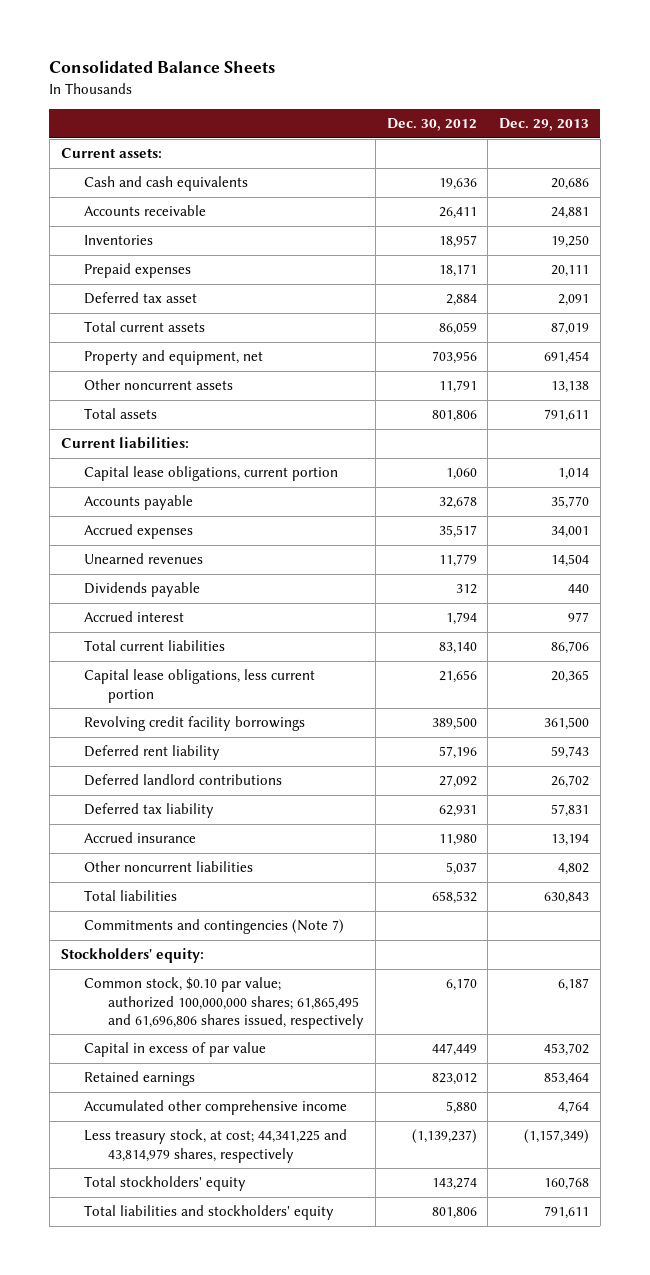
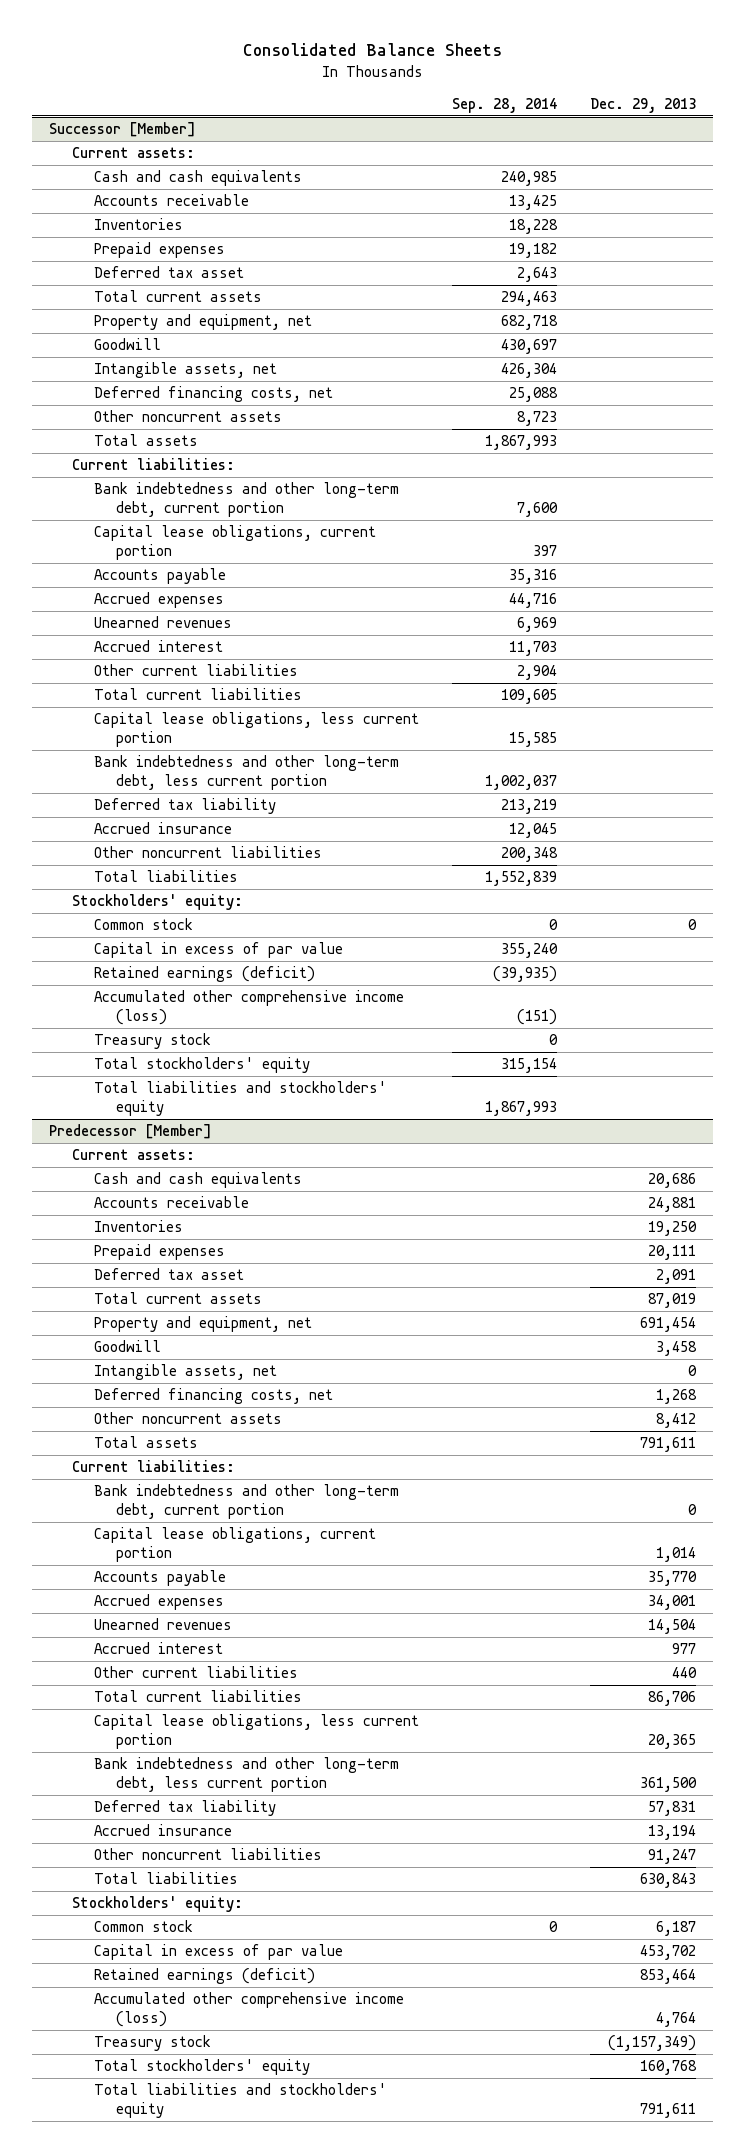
[386,118,477,132] Dec. 30, 2012 -> none
none -> [452,97,558,113] Sep. 28, 2014
none -> [49,122,197,138] Successor [Member]
none -> [71,147,195,159] Current assets:
none -> [93,170,302,187] Cash and cash equivalents
none -> [93,194,249,207] Accounts receivable
none -> [93,218,183,231] Inventories
none -> [93,242,225,259] Prepaid expenses
none -> [93,266,244,279] Deferred tax asset
none -> [93,290,262,303] Total current assets
none -> [93,314,312,331] Property and equipment, net
none -> [93,338,161,351] Goodwill
none -> [93,362,277,379] Intangible assets, net
none -> [93,386,333,403] Deferred financing costs, net
none -> [93,410,282,423] Other noncurrent assets
none -> [93,434,198,447] Total assets
none -> [71,458,235,471] Current liabilities:
none -> [93,482,399,518] Bank indebtedness and other long-term debt, current portion
none -> [93,525,376,561] Capital lease obligations, current portion
none -> [93,568,226,585] Accounts payable
none -> [93,592,224,609] Accrued expenses
none -> [93,616,232,629] Unearned revenues
none -> [93,640,223,653] Accrued interest
none -> [93,664,298,677] Other current liabilities
none -> [93,688,302,701] Total current liabilities
none -> [93,712,419,748] Capital lease obligations, less current portion
none -> [93,755,399,791] Bank indebtedness and other long-term debt, less current portion
none -> [93,798,276,815] Deferred tax liability
none -> [93,822,232,835] Accrued insurance
none -> [93,846,322,859] Other noncurrent liabilities
none -> [93,870,238,883] Total liabilities
none -> [71,894,243,911] Stockholders' equity:
none -> [93,918,193,931] Common stock
none -> [93,942,343,959] Capital in excess of par value
none -> [93,966,315,983] Retained earnings (deficit)
none -> [93,990,404,1026] Accumulated other comprehensive income (loss)
none -> [93,1033,211,1050] Treasury stock
none -> [93,1057,310,1074] Total stockholders' equity
none -> [93,1081,387,1117] Total liabilities and stockholders' equity
none -> [49,1124,213,1140] Predecessor [Member]
none -> [93,1340,161,1353] Goodwill
none -> [93,1364,277,1381] Intangible assets, net
none -> [93,1388,333,1405] Deferred financing costs, net
[550,381,589,394] 13,138 -> [656,1413,697,1429] 8,412
none -> [93,1484,399,1520] Bank indebtedness and other long-term debt, current portion
[84,582,201,598] Dividends payable -> none
none -> [93,1666,298,1679] Other current liabilities
[84,745,221,761] Deferred rent liability -> none
[84,774,283,787] Deferred landlord contributions -> none
[84,716,306,732] Revolving credit facility borrowings -> [93,1757,399,1793] Bank indebtedness and other long-term debt, less current portion
[557,863,589,876] 4,802 -> [648,1849,697,1865] 91,247
[84,919,345,935] Commitments and contingencies (Note 7) -> none
[84,977,365,1029] Common stock, $0.10 par value; authorized 100,000,000 shares; 61,865,495 and 61,696,806 shares issued, respectively -> [93,1920,193,1933] Common stock
[84,1071,196,1087] Retained earnings -> [93,1968,315,1985] Retained earnings (deficit)
[84,1100,348,1116] Accumulated other comprehensive income -> [93,1992,404,2028] Accumulated other comprehensive income (loss)
[84,1129,348,1163] Less treasury stock, at cost; 44,341,225 and 43,814,979 shares, respectively -> [93,2035,211,2052] Treasury stock

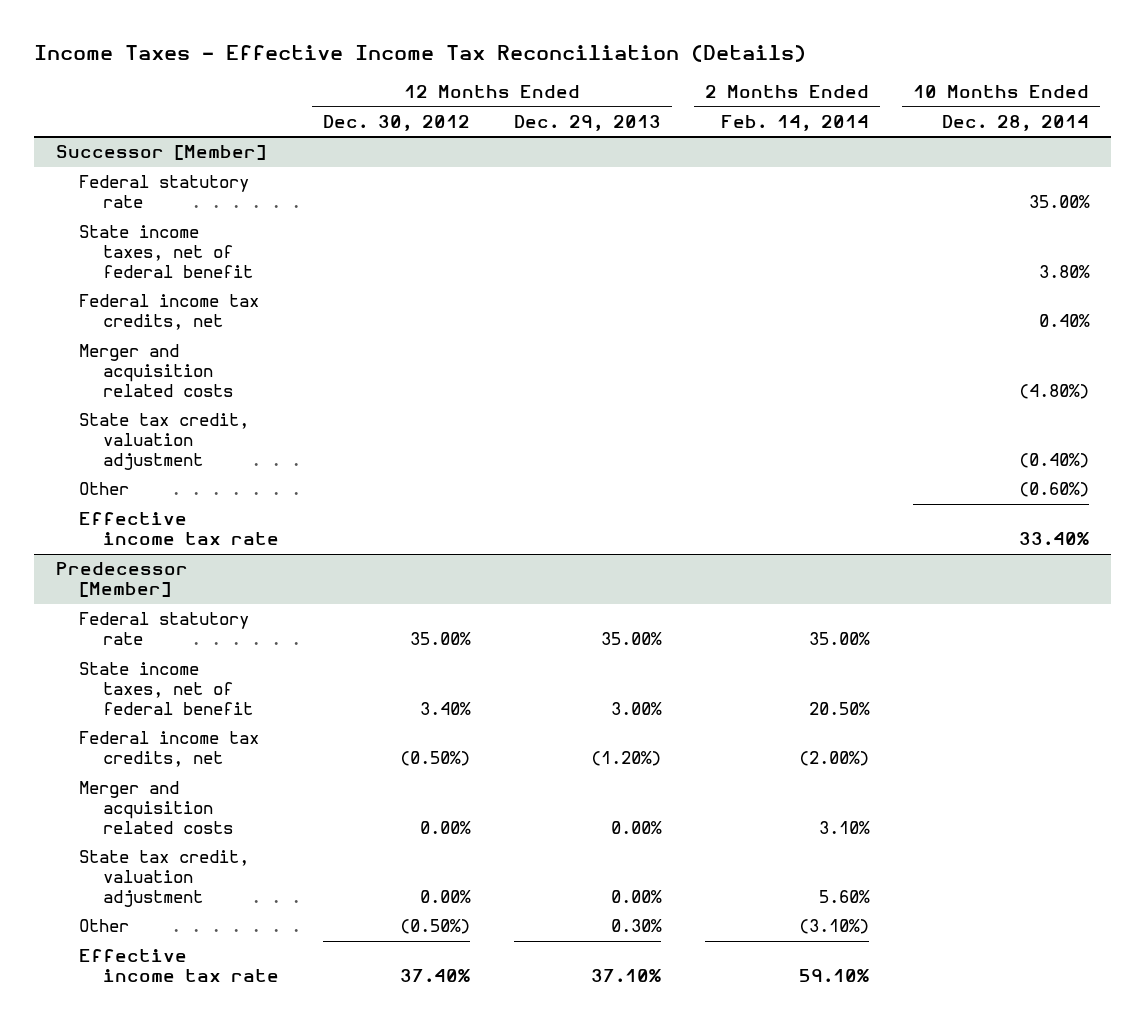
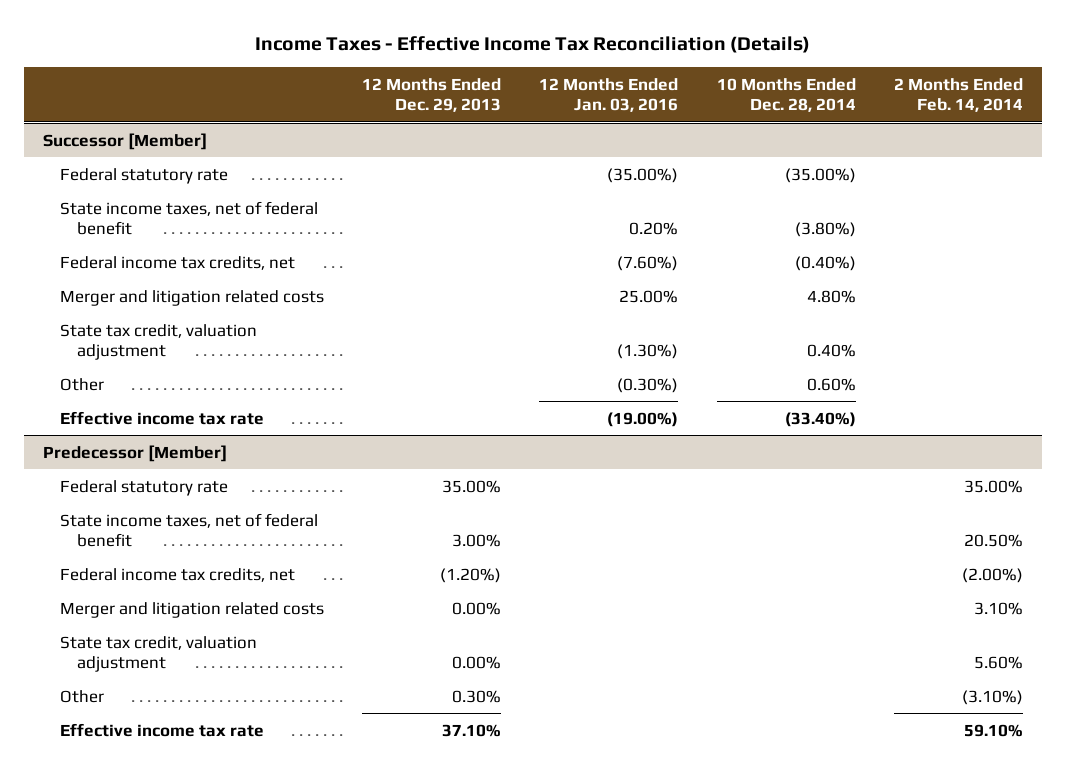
[322,114,470,131] Dec. 30, 2012 -> none
none -> [539,77,679,113] 12 Months Ended Jan. 03, 2016
[1028,195,1090,209] 35.00% -> [784,167,856,183] (35.00%)
[1038,264,1090,278] 3.80% -> [794,221,856,237] (3.80%)
[1038,314,1090,328] 0.40% -> [794,255,856,271] (0.40%)
[79,344,234,397] Merger and acquisition related costs -> [60,289,325,306] Merger and litigation related costs
[1018,383,1089,399] (4.80%) -> [806,289,856,303] 4.80%
[1018,452,1089,468] (0.40%) -> [806,343,856,357] 0.40%
[1018,482,1089,498] (0.60%) -> [806,377,856,391] 0.60%
[1018,532,1089,546] 33.40% -> [784,411,856,427] (33.40%)
[79,781,234,834] Merger and acquisition related costs -> [60,601,325,618] Merger and litigation related costs

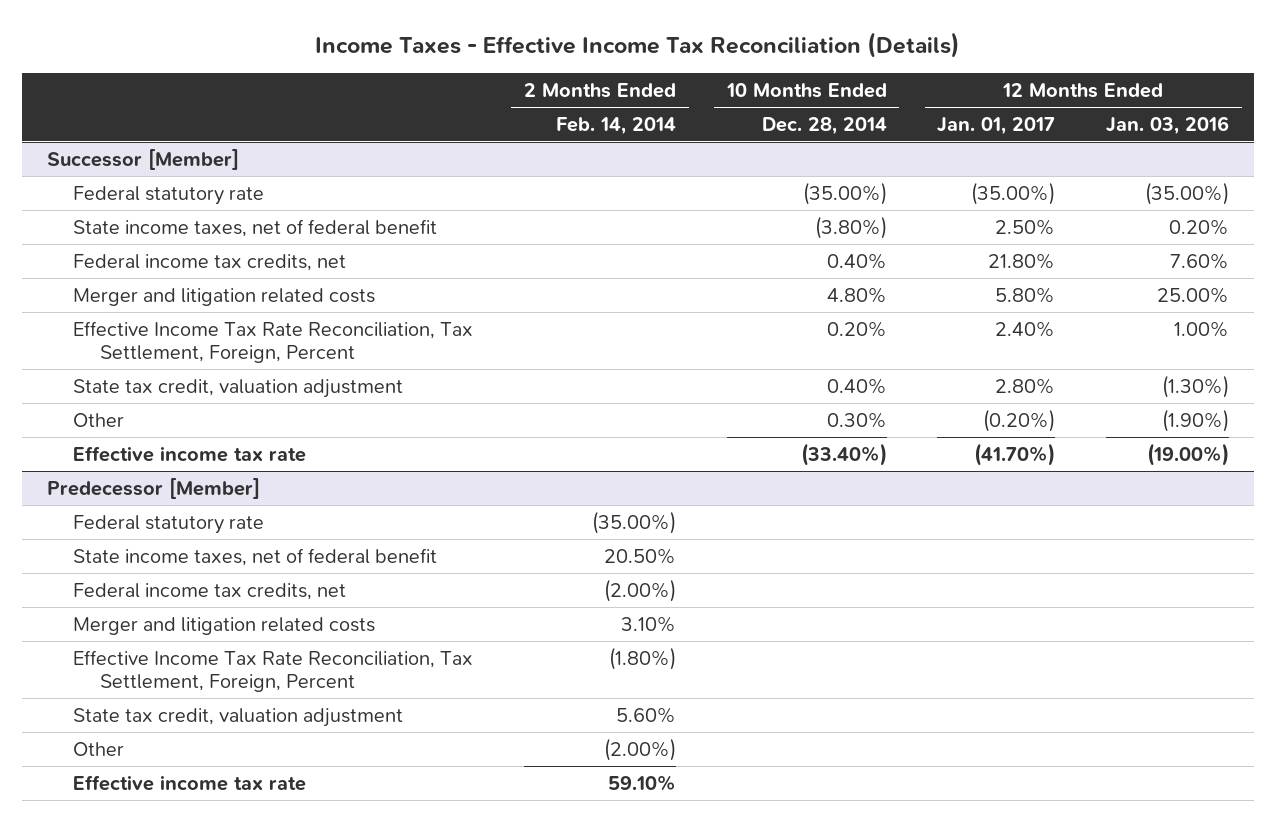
[362,77,502,113] 12 Months Ended Dec. 29, 2013 -> none
none -> [937,116,1056,135] Jan. 01, 2017
[617,255,679,271] (7.60%) -> [1169,252,1229,269] 7.60%
[794,255,856,271] (0.40%) -> [826,252,887,269] 0.40%
none -> [73,320,474,363] Effective Income Tax Rate Reconciliation, Tax Settlement, Foreign, Percent
[617,377,679,393] (0.30%) -> [1161,408,1229,432] (1.90%)
[806,377,856,391] 0.60% -> [826,411,887,428] 0.30%
[963,479,1023,493] 35.00% -> [592,510,677,534] (35.00%)
none -> [73,649,474,692] Effective Income Tax Rate Reconciliation, Tax Settlement, Foreign, Percent
[961,689,1023,705] (3.10%) -> [604,737,677,761] (2.00%)

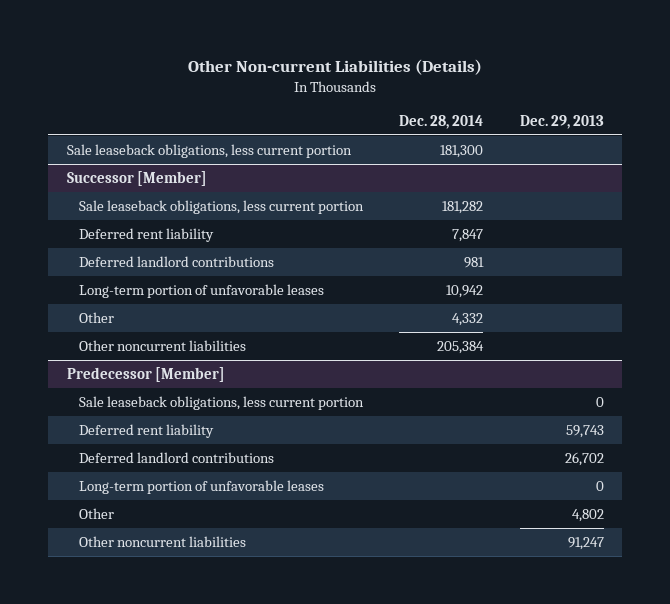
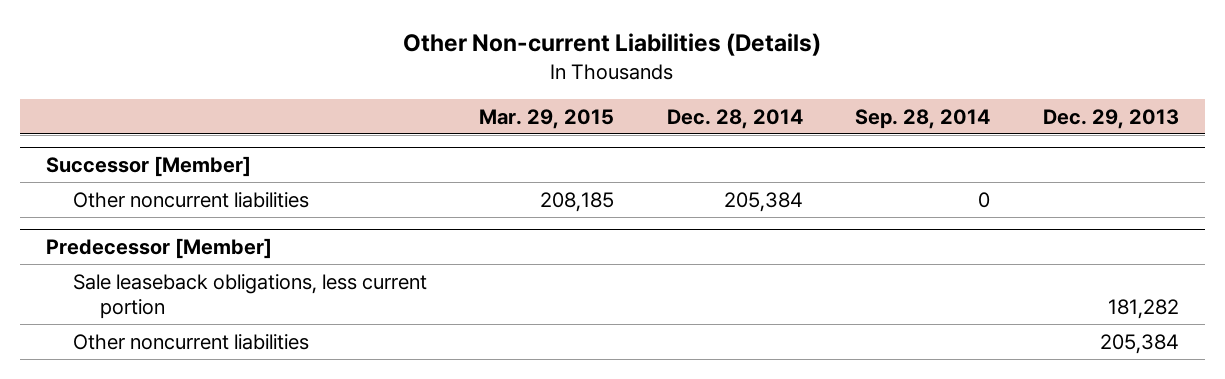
none -> [479,108,615,129] Mar. 29, 2015
none -> [855,108,991,129] Sep. 28, 2014
[66,144,352,159] Sale leaseback obligations, less current portion -> none
[79,200,365,215] Sale leaseback obligations, less current portion -> none
[79,228,215,243] Deferred rent liability -> none
[79,256,275,268] Deferred landlord contributions -> none
[79,284,325,299] Long-term portion of unfavorable leases -> none
[79,312,115,324] Other -> none
[79,424,215,439] Deferred rent liability -> none
[79,452,275,464] Deferred landlord contributions -> none
[79,480,325,495] Long-term portion of unfavorable leases -> none
[79,508,115,520] Other -> none
[595,397,604,408] 0 -> [1107,298,1179,319] 181,282
[567,537,604,551] 91,247 -> [1099,333,1179,354] 205,384

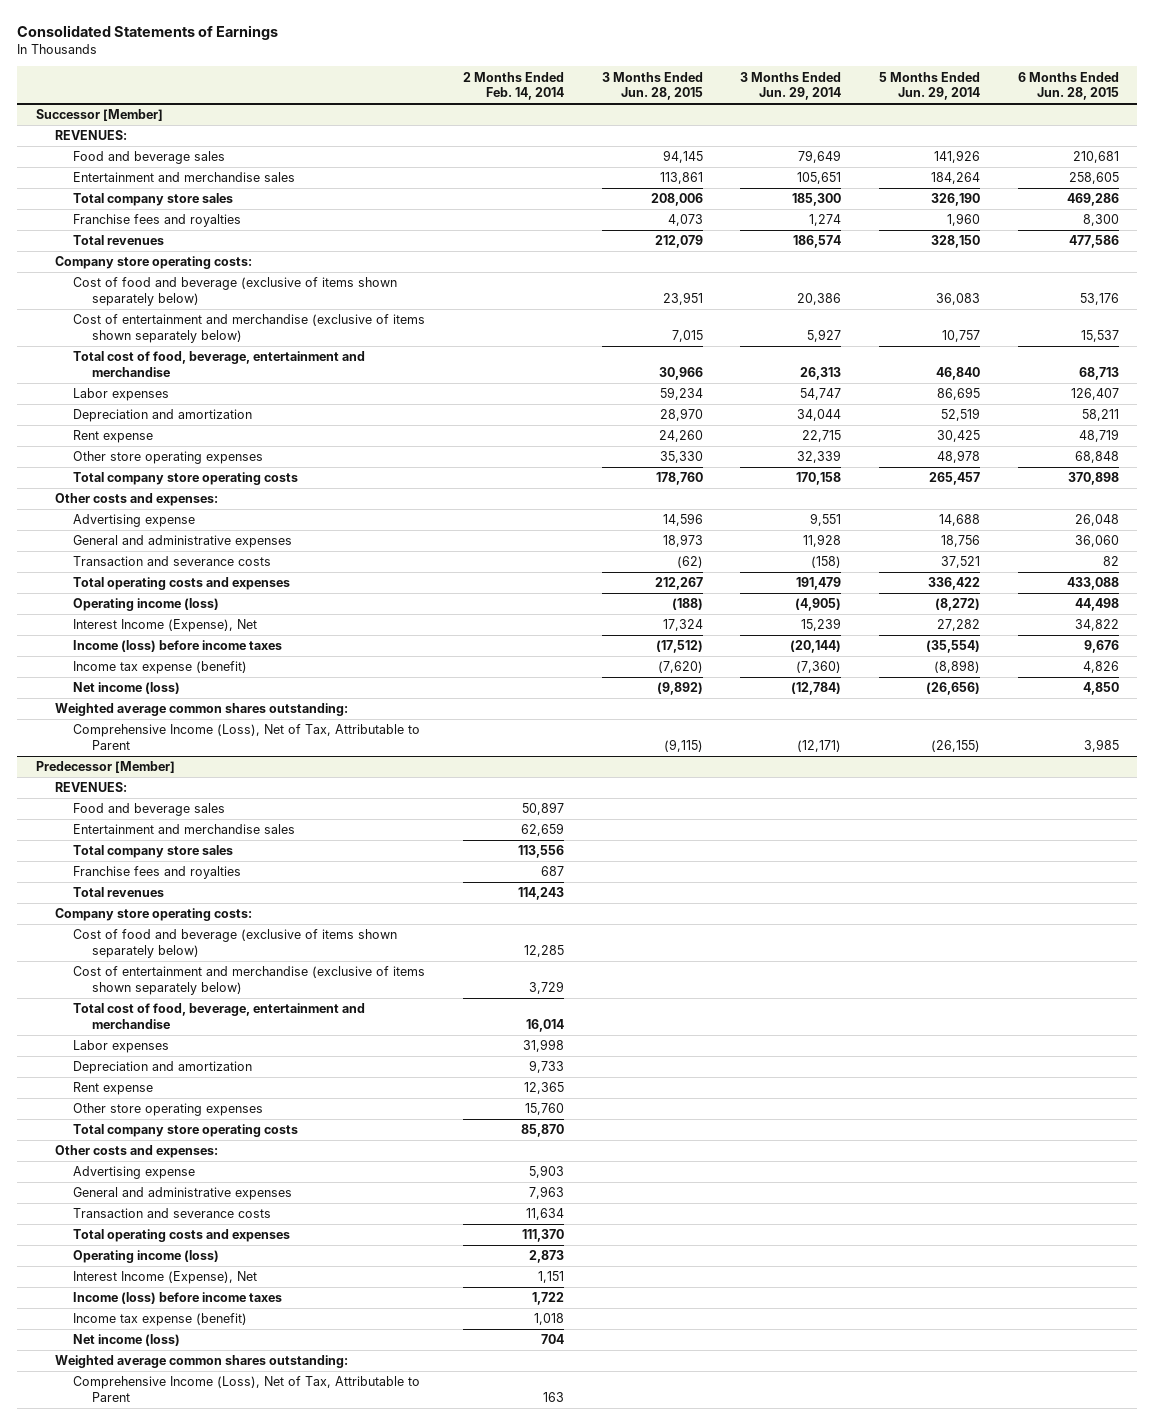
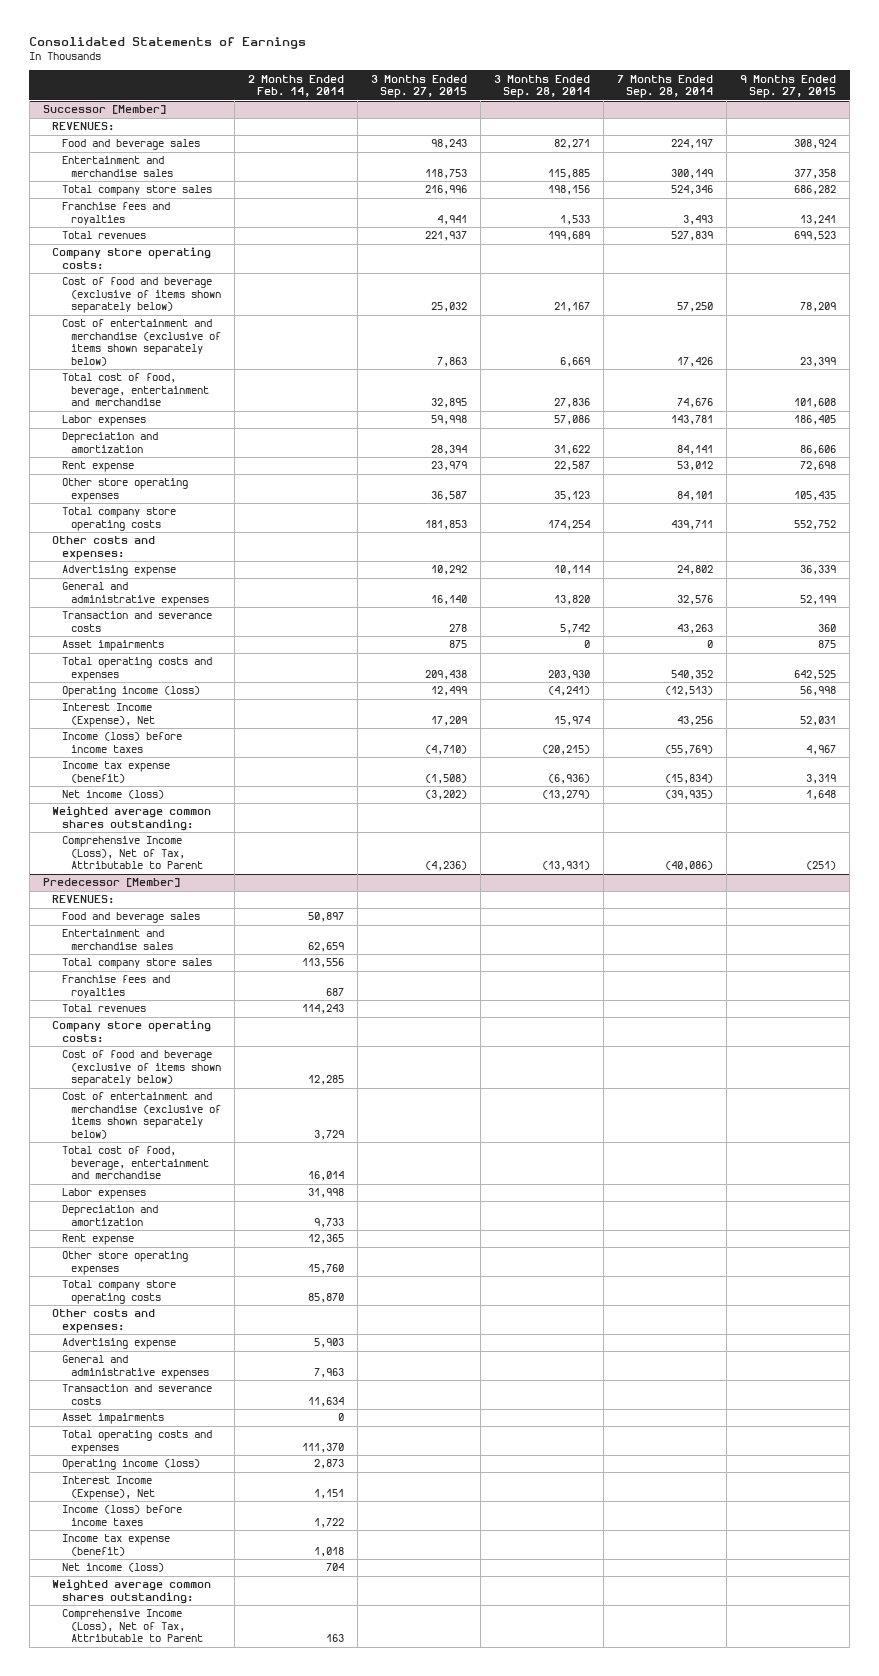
[601,71,703,101] 3 Months Ended Jun. 28, 2015 -> none
[740,71,842,101] 3 Months Ended Jun. 29, 2014 -> none
[878,71,980,101] 5 Months Ended Jun. 29, 2014 -> none
[1017,71,1119,101] 6 Months Ended Jun. 28, 2015 -> none
none -> [371,74,468,99] 3 Months Ended Sep. 27, 2015
none -> [494,74,591,99] 3 Months Ended Sep. 28, 2014
none -> [617,74,714,99] 7 Months Ended Sep. 28, 2014
none -> [740,74,837,99] 9 Months Ended Sep. 27, 2015
none -> [61,640,164,652] Asset impairments
none -> [61,1413,164,1425] Asset impairments

